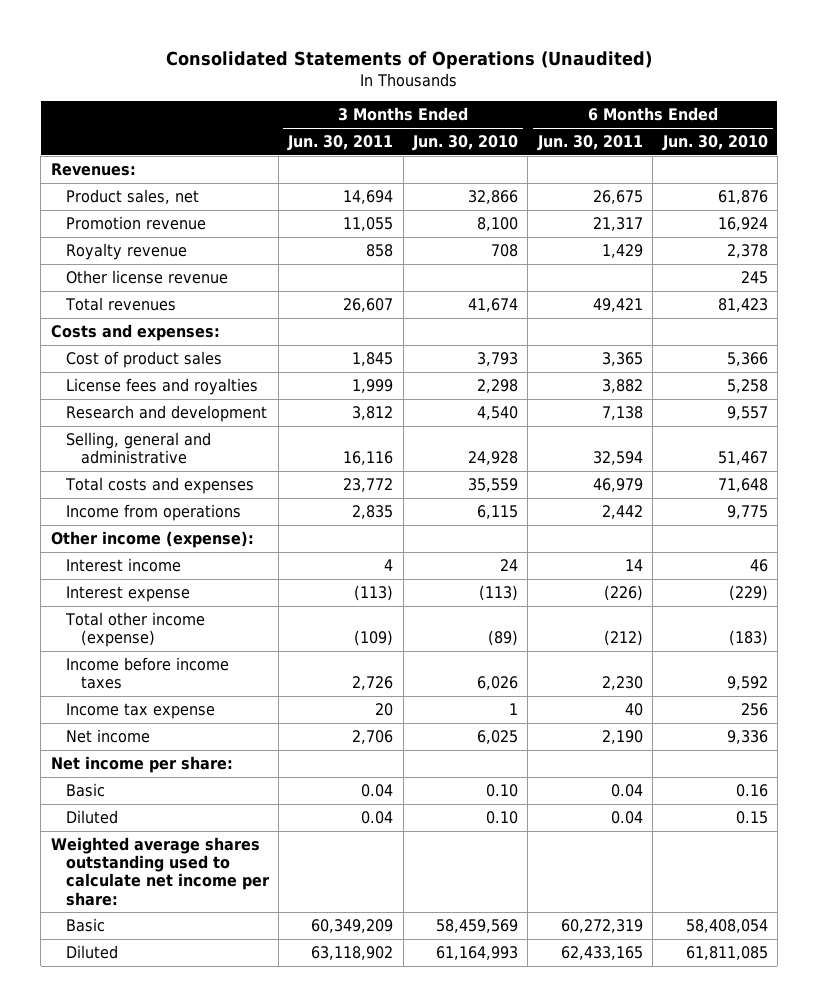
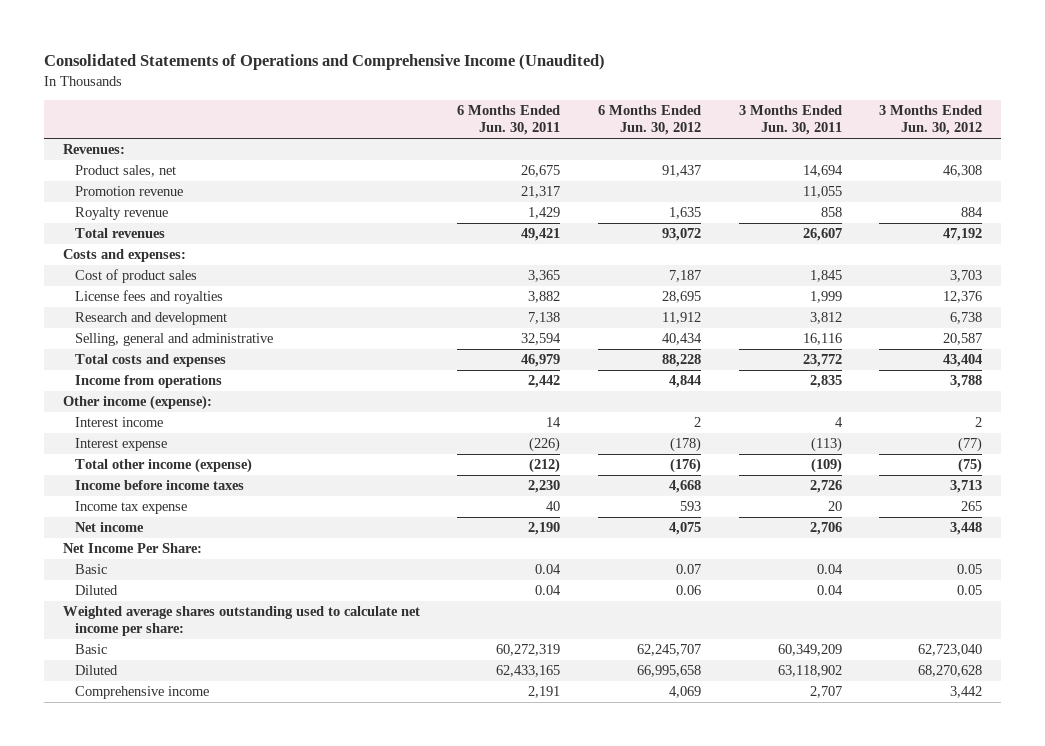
[166,50,653,69] Consolidated Statements of Operations (Unaudited) -> [43,54,605,71] Consolidated Statements of Operations and Comprehensive Income (Unaudited)
[412,134,519,151] Jun. 30, 2010 -> none
[661,134,768,151] Jun. 30, 2010 -> none
none -> [598,105,702,136] 6 Months Ended Jun. 30, 2012
none -> [879,105,983,136] 3 Months Ended Jun. 30, 2012
[65,269,228,284] Other license revenue -> none
[50,755,233,773] Net income per share: -> [62,543,202,554] Net Income Per Share:
none -> [74,686,209,700] Comprehensive income

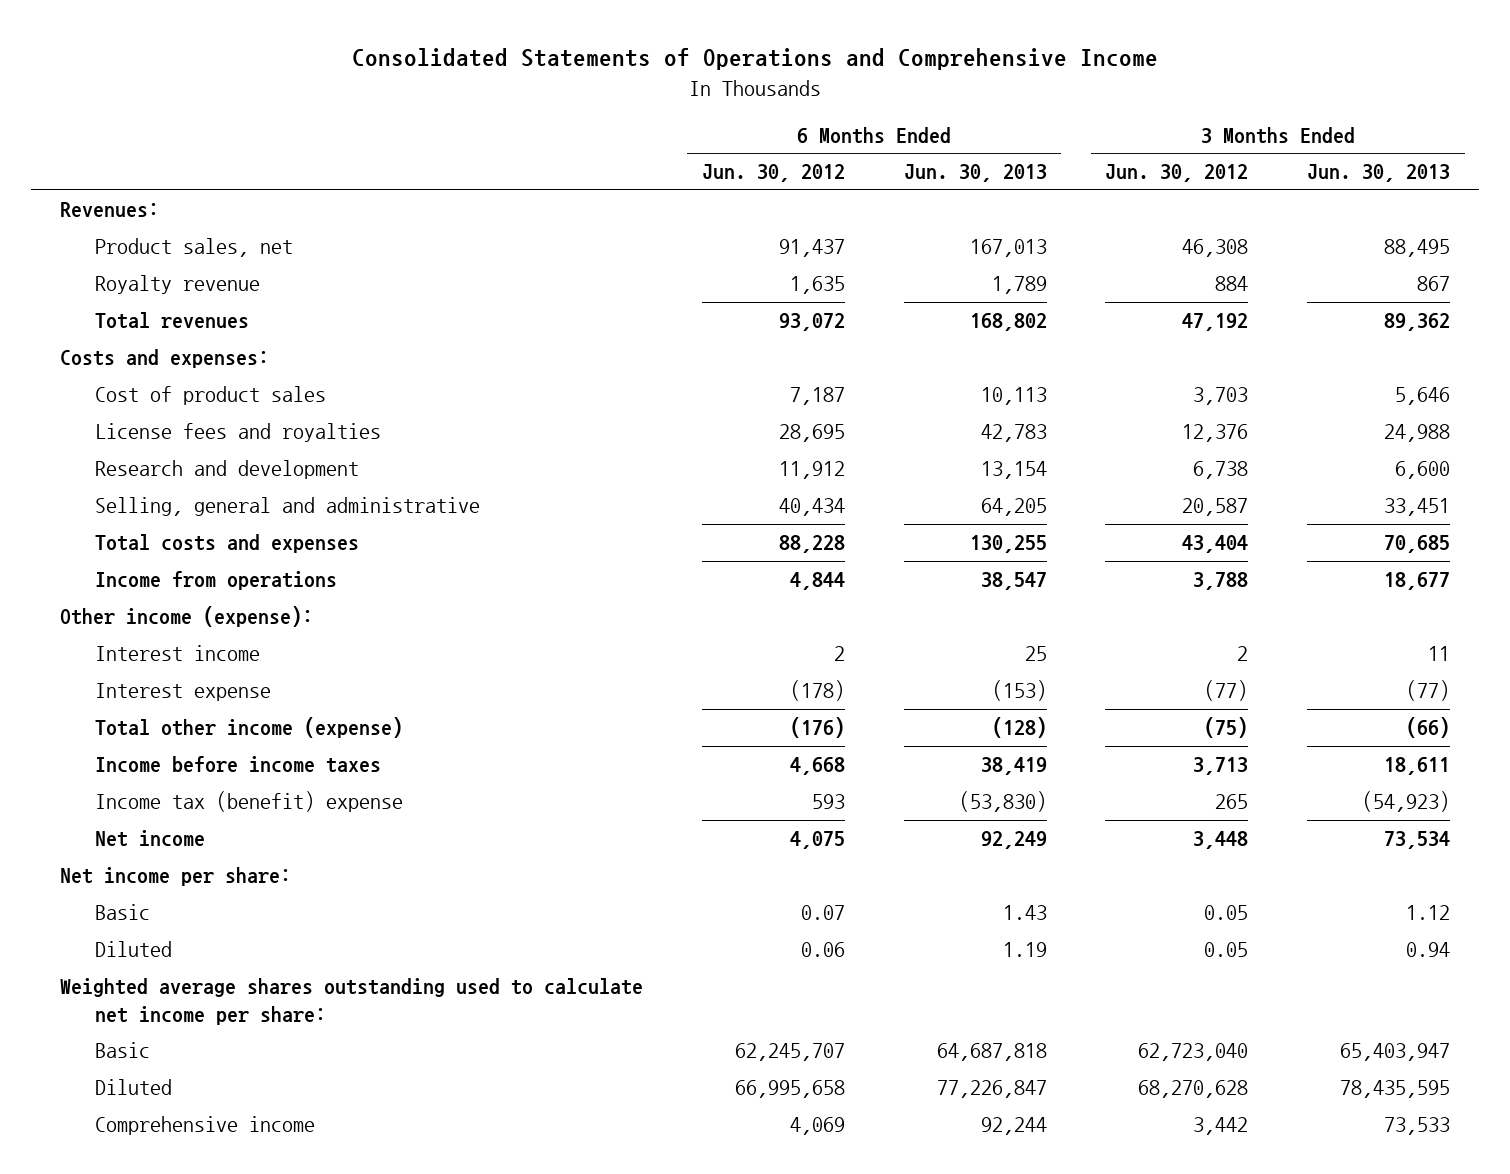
[43,54,605,71] Consolidated Statements of Operations and Comprehensive Income (Unaudited) -> [352,47,1159,70] Consolidated Statements of Operations and Comprehensive Income
[457,105,561,136] 6 Months Ended Jun. 30, 2011 -> none
[738,105,842,136] 3 Months Ended Jun. 30, 2011 -> none
none -> [903,164,1047,183] Jun. 30, 2013
none -> [1306,164,1450,183] Jun. 30, 2013
[74,186,183,197] Promotion revenue -> none
[74,501,187,515] Income tax expense -> [94,791,403,813] Income tax (benefit) expense
[62,543,202,554] Net Income Per Share: -> [60,867,292,887] Net income per share:

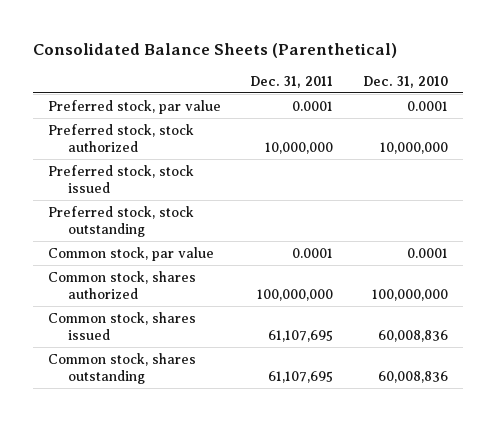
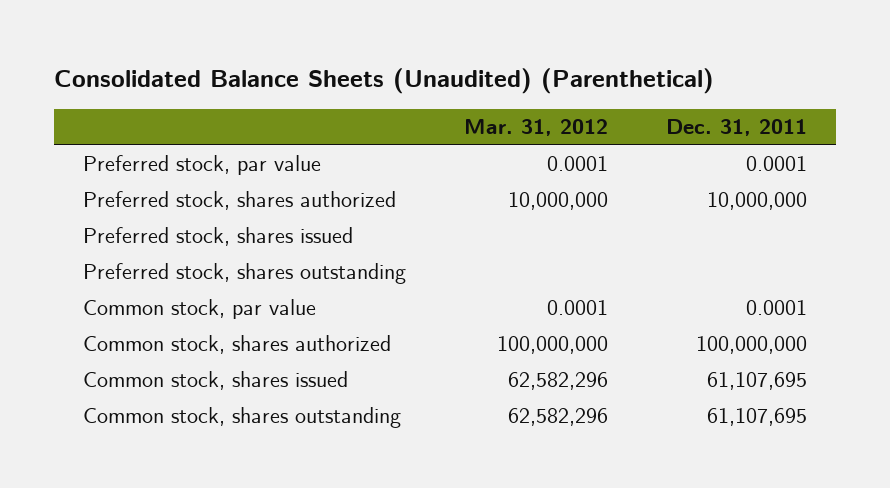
[32,42,397,58] Consolidated Balance Sheets (Parenthetical) -> [54,68,715,95] Consolidated Balance Sheets (Unaudited) (Parenthetical)
[363,75,449,88] Dec. 31, 2010 -> none
none -> [464,119,609,137] Mar. 31, 2012
[47,123,194,153] Preferred stock, stock authorized -> [83,191,397,211] Preferred stock, shares authorized
[47,164,194,194] Preferred stock, stock issued -> [83,227,354,247] Preferred stock, shares issued
[47,205,194,238] Preferred stock, stock outstanding -> [83,263,407,285] Preferred stock, shares outstanding

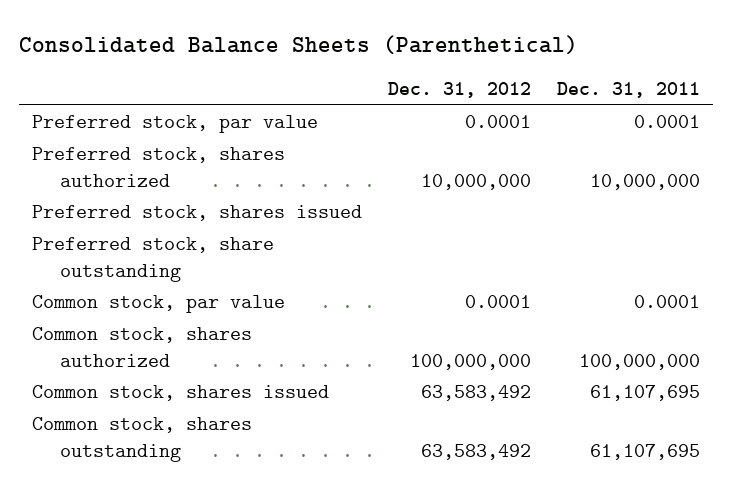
[54,68,715,95] Consolidated Balance Sheets (Unaudited) (Parenthetical) -> [18,34,578,54] Consolidated Balance Sheets (Parenthetical)
[464,119,609,137] Mar. 31, 2012 -> none
none -> [388,82,532,99] Dec. 31, 2012
[83,263,407,285] Preferred stock, shares outstanding -> [31,237,274,282] Preferred stock, share outstanding

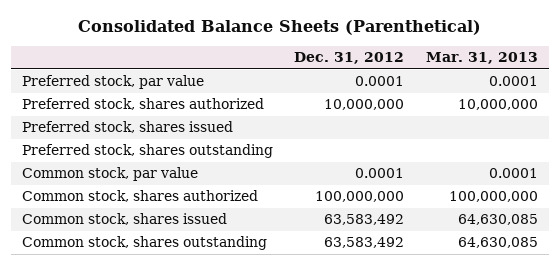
[557,82,701,99] Dec. 31, 2011 -> none
none -> [425,52,538,65] Mar. 31, 2013
[31,237,274,282] Preferred stock, share outstanding -> [21,144,273,159] Preferred stock, shares outstanding

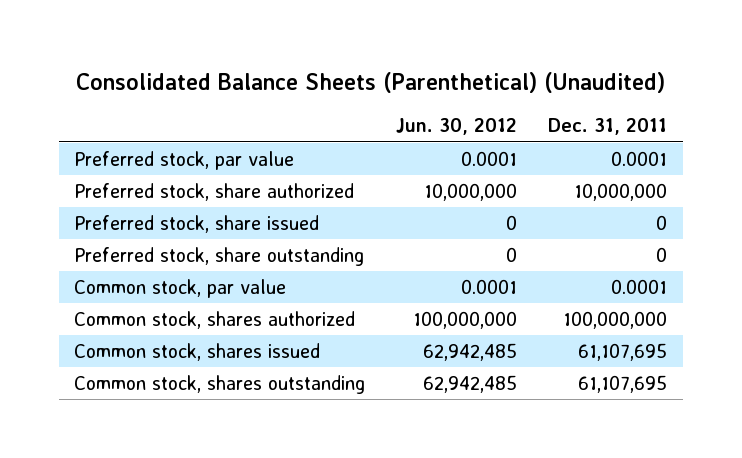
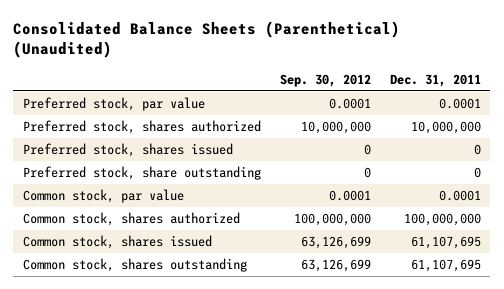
[396,118,518,136] Jun. 30, 2012 -> none
none -> [279,73,371,87] Sep. 30, 2012
[74,182,355,201] Preferred stock, share authorized -> [22,120,261,135] Preferred stock, shares authorized
[74,214,320,233] Preferred stock, share issued -> [22,143,233,158] Preferred stock, shares issued

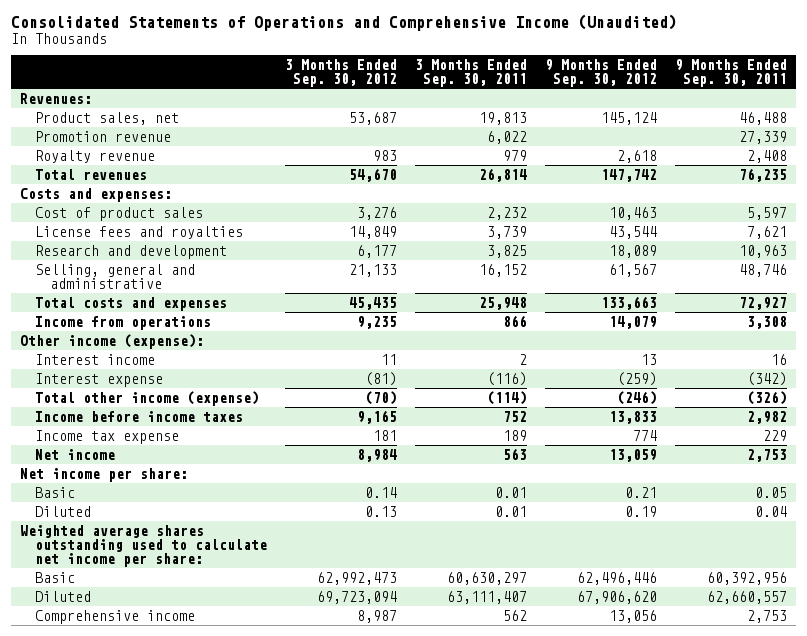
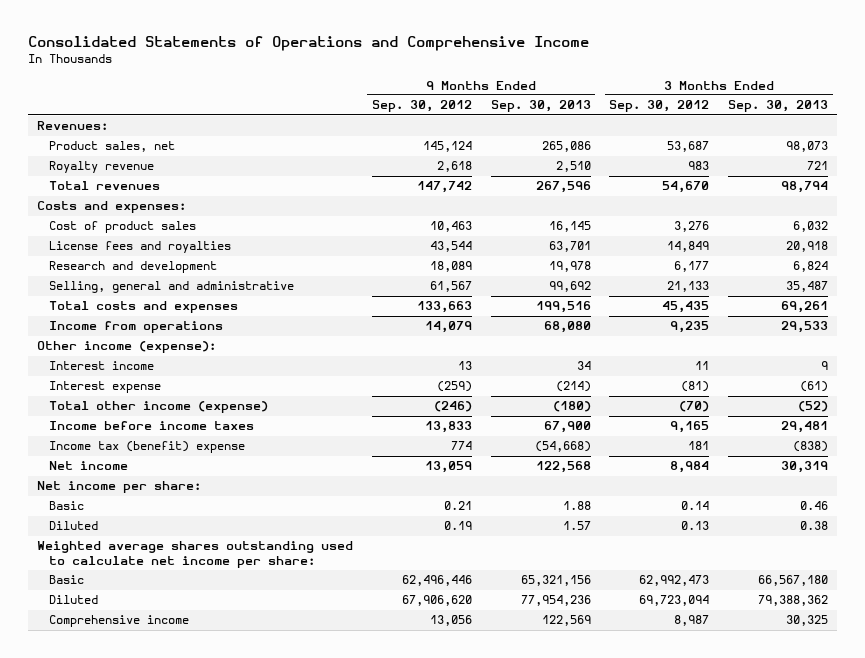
[10,14,677,32] Consolidated Statements of Operations and Comprehensive Income (Unaudited) -> [27,35,589,51] Consolidated Statements of Operations and Comprehensive Income
[415,58,528,87] 3 Months Ended Sep. 30, 2011 -> none
[675,58,788,87] 9 Months Ended Sep. 30, 2011 -> none
none -> [490,100,591,113] Sep. 30, 2013
none -> [727,100,828,113] Sep. 30, 2013
[34,130,171,142] Promotion revenue -> none
[34,429,179,444] Income tax expense -> [49,441,246,454] Income tax (benefit) expense

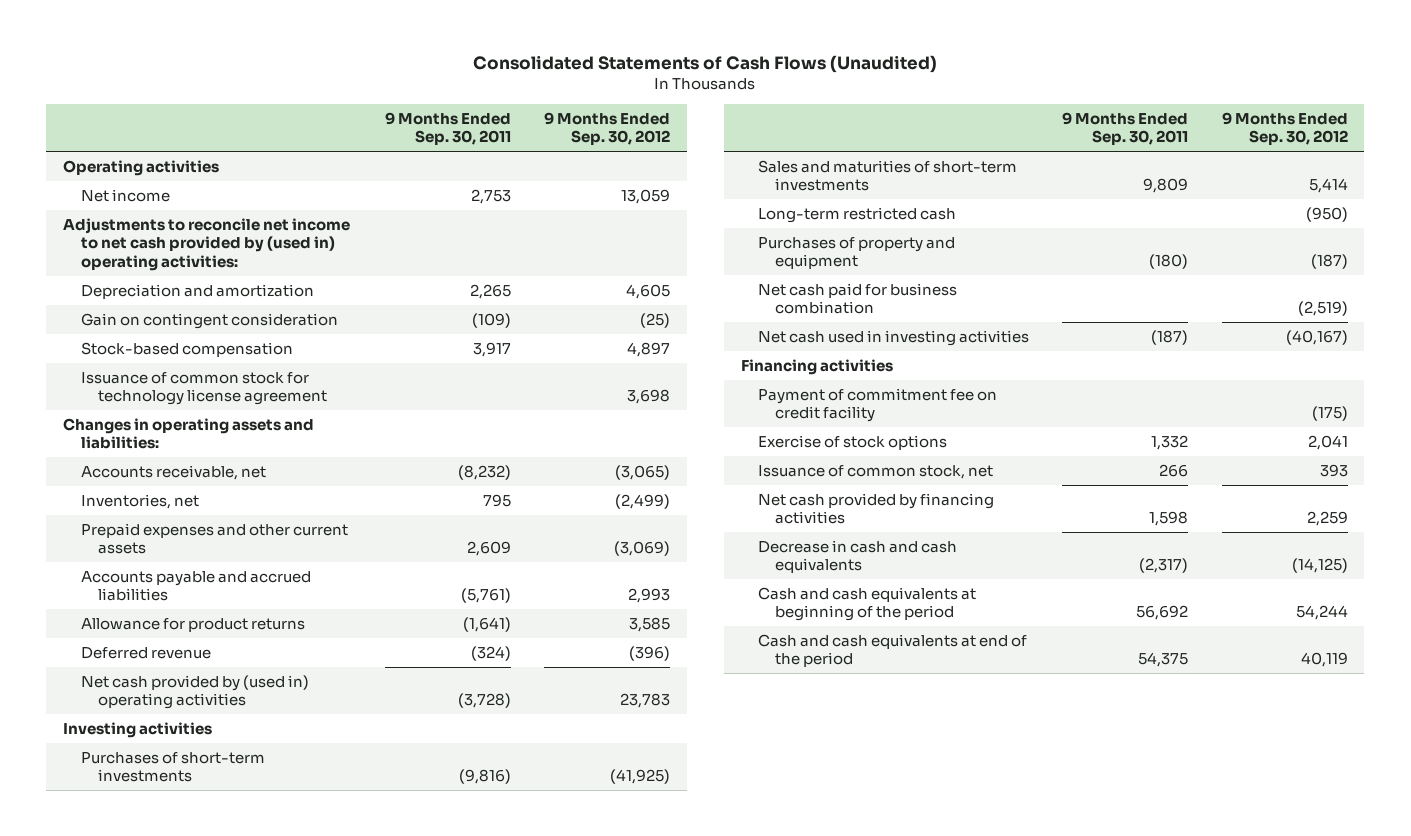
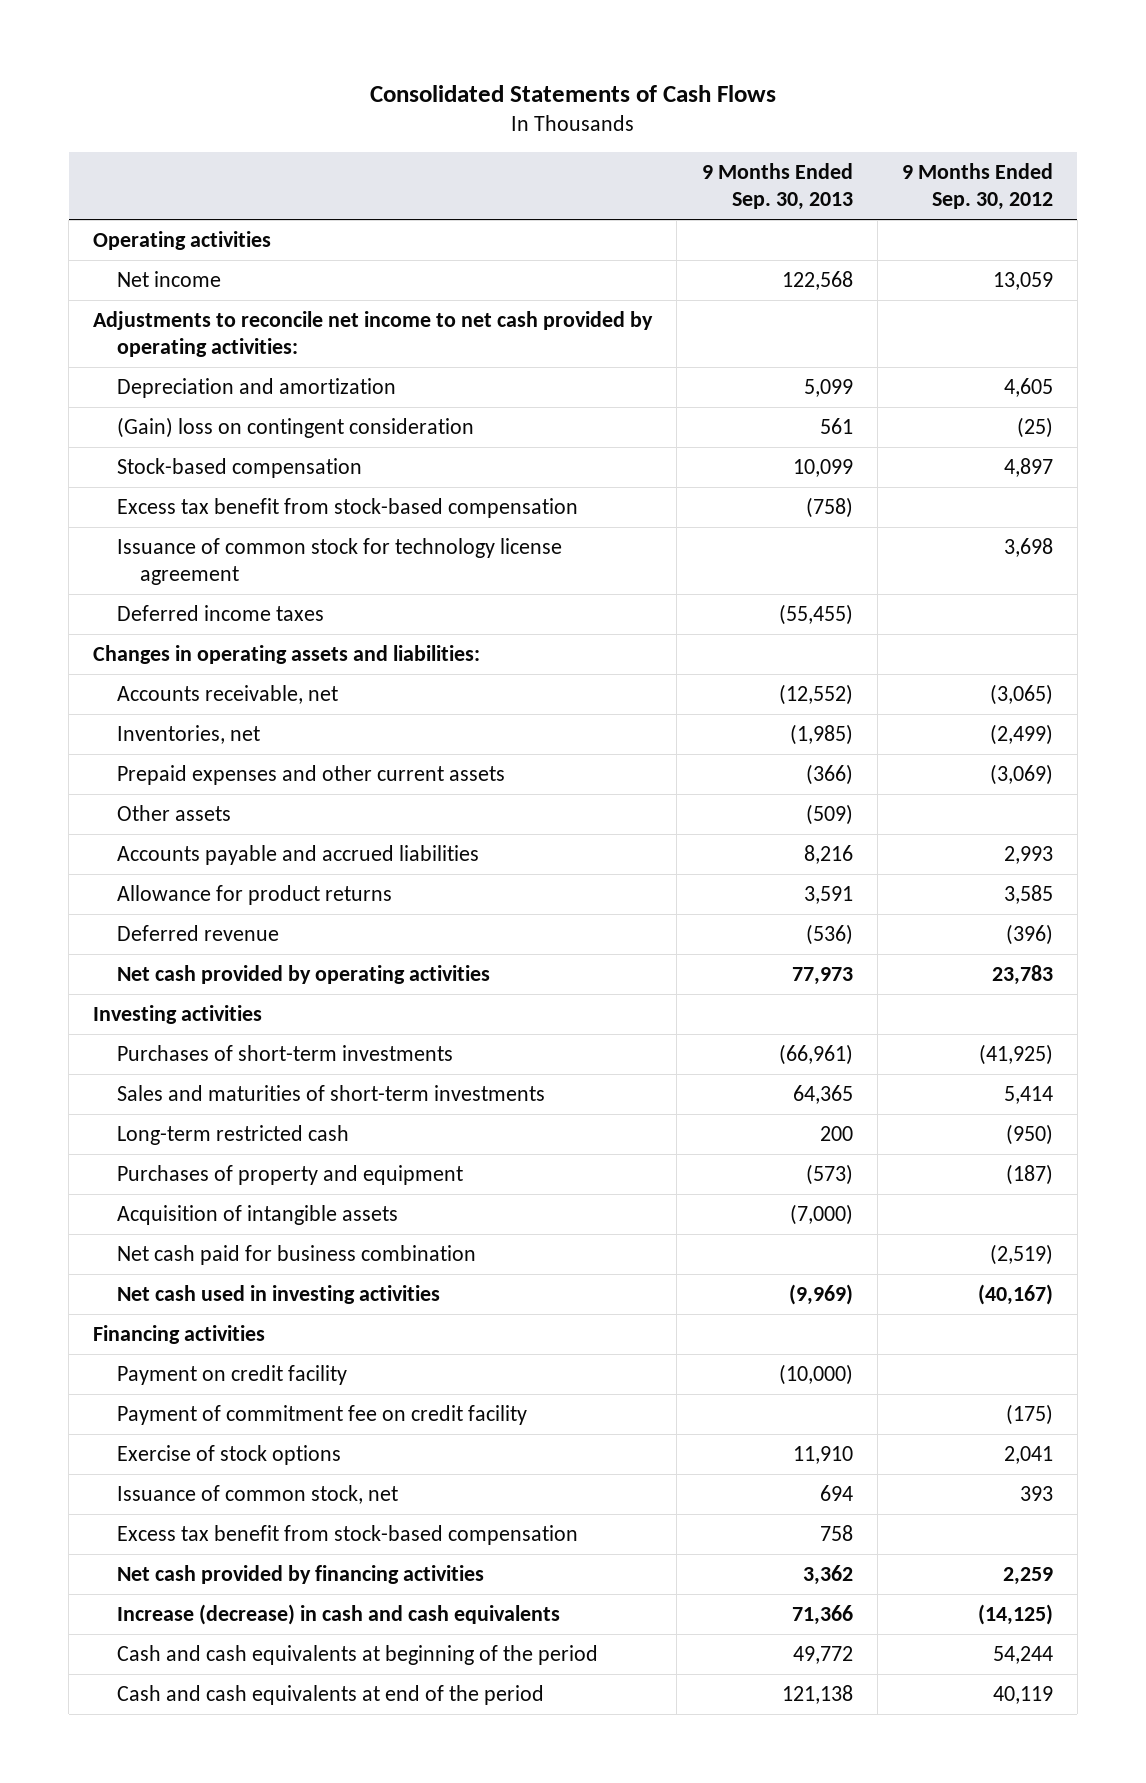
[473,55,938,74] Consolidated Statements of Cash Flows (Unaudited) -> [370,84,777,102] Consolidated Statements of Cash Flows
[384,111,511,146] 9 Months Ended Sep. 30, 2011 -> none
none -> [701,162,853,211] 9 Months Ended Sep. 30, 2013
[63,217,351,271] Adjustments to reconcile net income to net cash provided by (used in) operating activities: -> [93,311,654,358] Adjustments to reconcile net income to net cash provided by operating activities:
[80,312,338,329] Gain on contingent consideration -> [116,417,474,439] (Gain) loss on contingent consideration
none -> [116,498,578,519] Excess tax benefit from stock-based compensation
none -> [116,605,324,622] Deferred income taxes
none -> [116,805,231,822] Other assets
[80,674,309,710] Net cash provided by (used in) operating activities -> [116,965,490,985] Net cash provided by operating activities
none -> [116,1205,398,1226] Acquisition of intangible assets
none -> [116,1365,347,1386] Payment on credit facility
none -> [116,1525,578,1546] Excess tax benefit from stock-based compensation
[757,539,957,574] Decrease in cash and cash equivalents -> [116,1604,560,1626] Increase (decrease) in cash and cash equivalents

